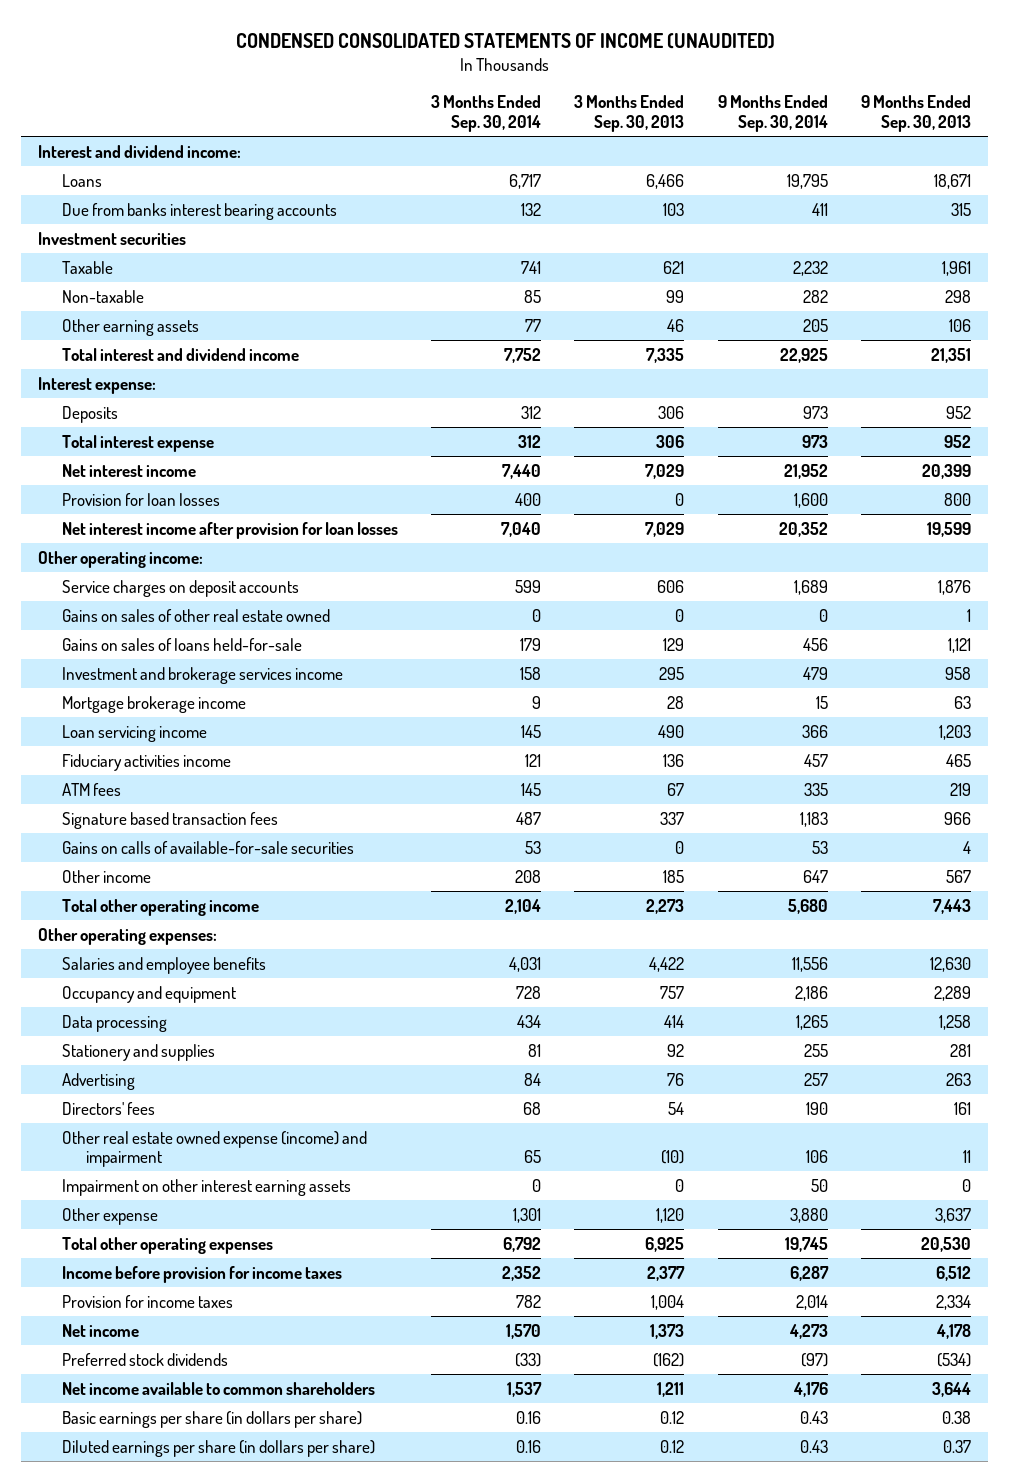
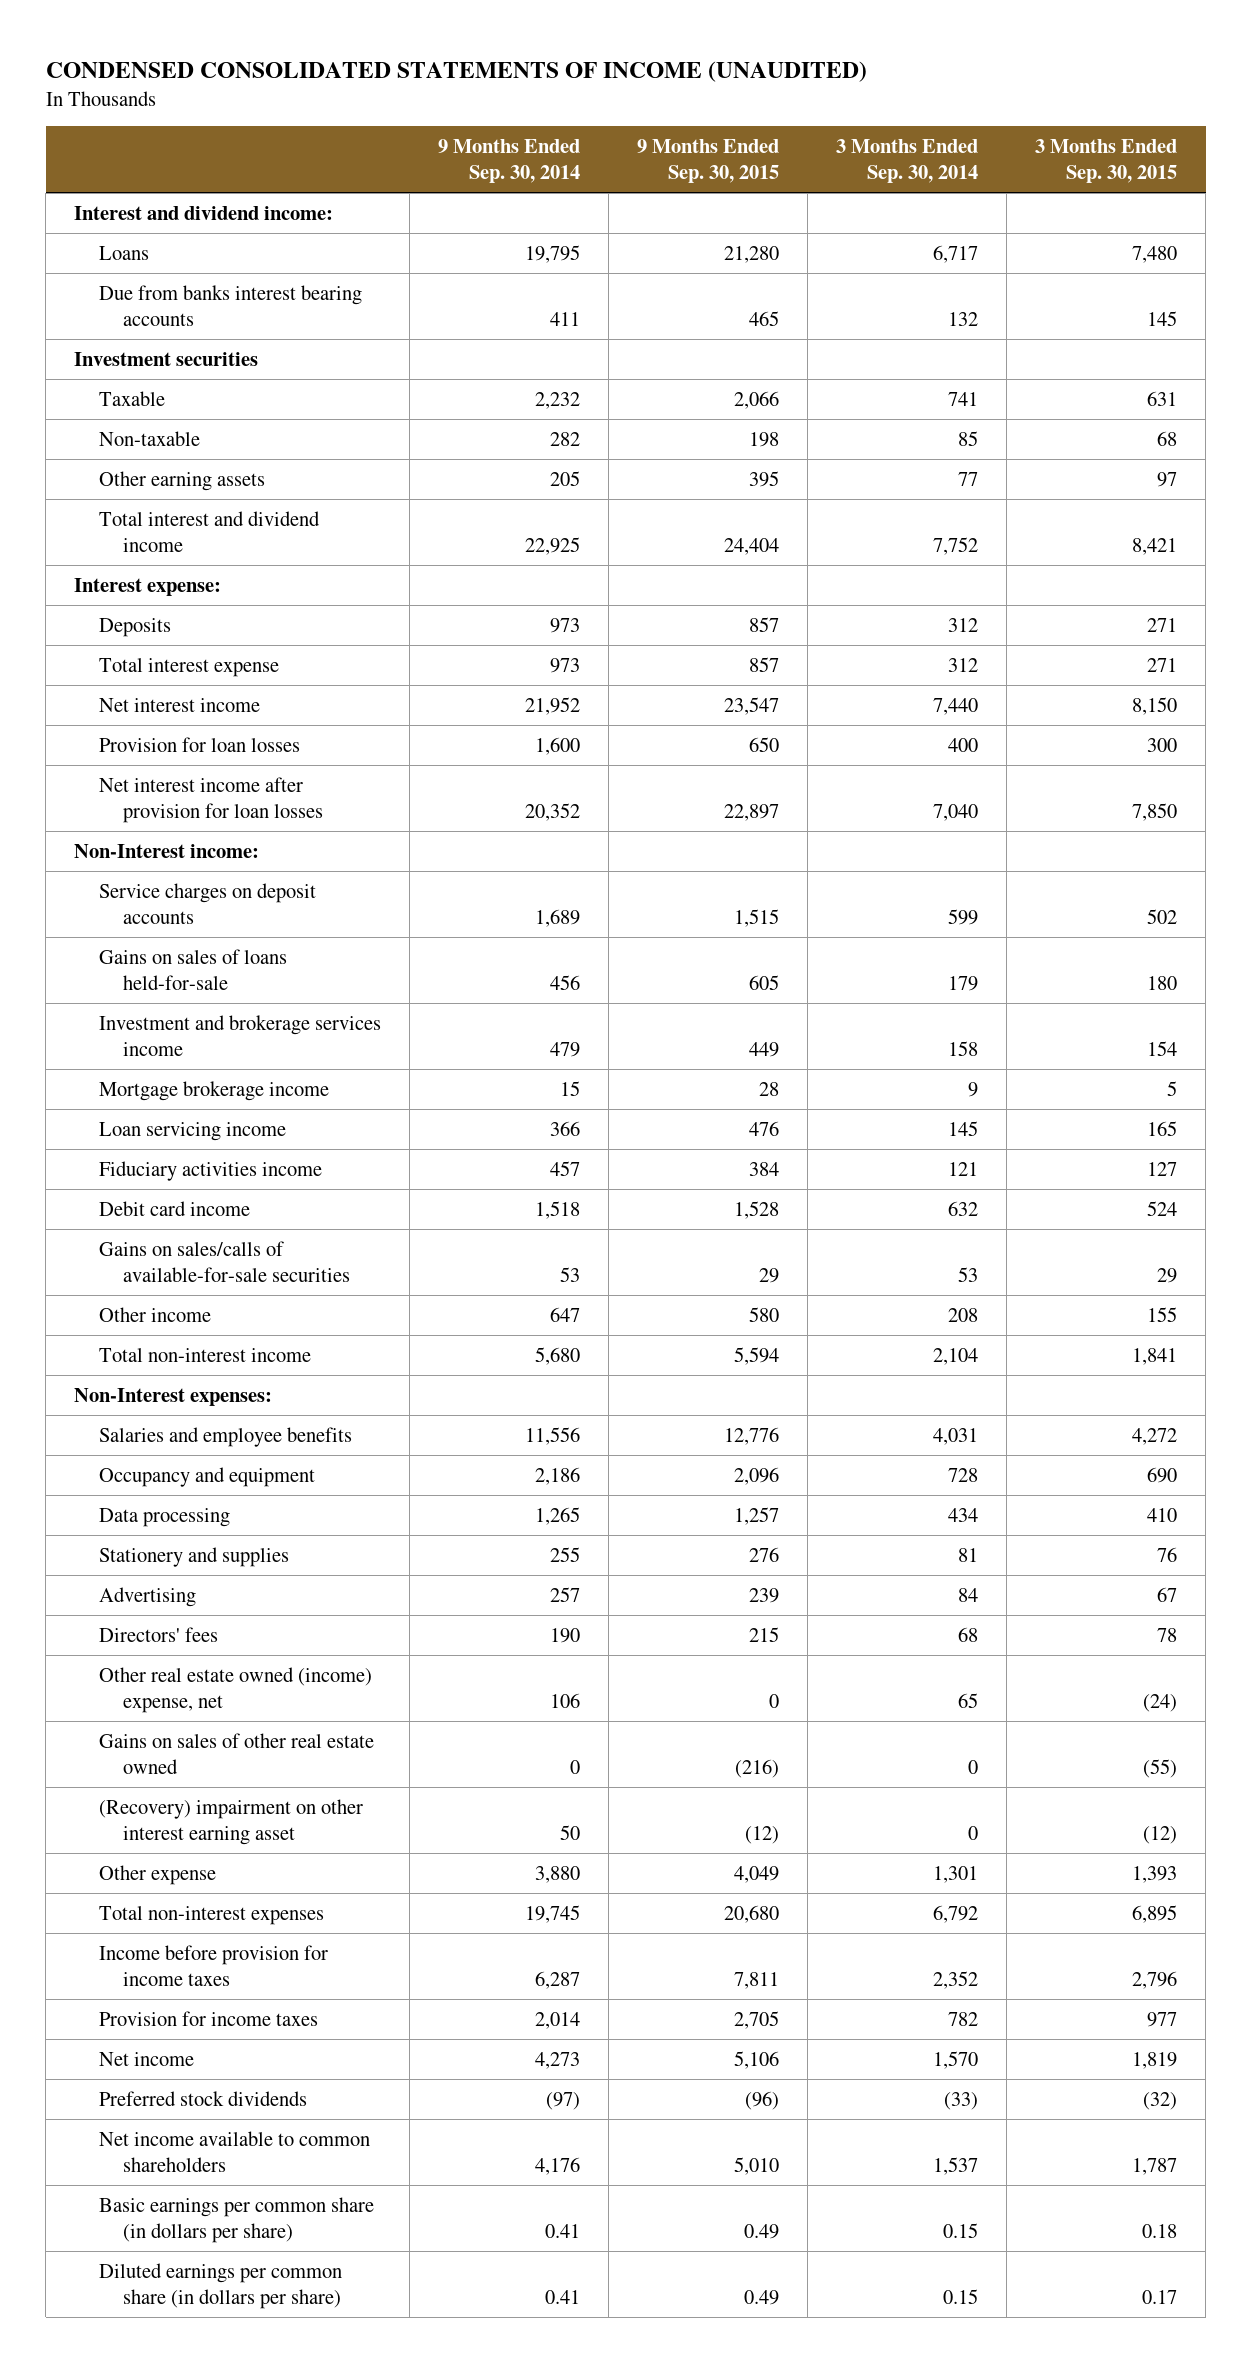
[574,95,685,132] 3 Months Ended Sep. 30, 2013 -> none
[861,95,972,132] 9 Months Ended Sep. 30, 2013 -> none
none -> [636,139,779,184] 9 Months Ended Sep. 30, 2015
none -> [1035,139,1178,184] 3 Months Ended Sep. 30, 2015
[37,550,203,568] Other operating income: -> [74,843,260,858] Non-Interest income:
[61,782,121,796] ATM fees -> none
[61,811,278,829] Signature based transaction fees -> none
none -> [98,1200,250,1216] Debit card income
[61,840,354,854] Gains on calls of available-for-sale securities -> [98,1240,351,1282] Gains on sales/calls of available-for-sale securities
[61,898,259,916] Total other operating income -> [98,1347,311,1362] Total non-interest income
[37,927,217,945] Other operating expenses: -> [74,1387,273,1406] Non-Interest expenses:
[61,1130,367,1168] Other real estate owned expense (income) and impairment -> [98,1666,372,1713] Other real estate owned (income) expense, net
[61,608,330,622] Gains on sales of other real estate owned -> [98,1732,374,1774] Gains on sales of other real estate owned
[61,1178,351,1196] Impairment on other interest earning assets -> [98,1798,363,1845] (Recovery) impairment on other interest earning asset
[61,1236,273,1254] Total other operating expenses -> [98,1905,324,1925] Total non-interest expenses
[61,1410,362,1428] Basic earnings per share (in dollars per share) -> [98,2196,374,2243] Basic earnings per common share (in dollars per share)
[516,1410,542,1424] 0.16 -> [943,2222,979,2238] 0.15
[799,1410,828,1424] 0.43 -> [544,2223,580,2238] 0.41
[61,1439,375,1457] Diluted earnings per share (in dollars per share) -> [98,2262,342,2309] Diluted earnings per common share (in dollars per share)
[516,1439,542,1453] 0.16 -> [943,2288,979,2304] 0.15
[799,1439,828,1453] 0.43 -> [544,2289,580,2304] 0.41

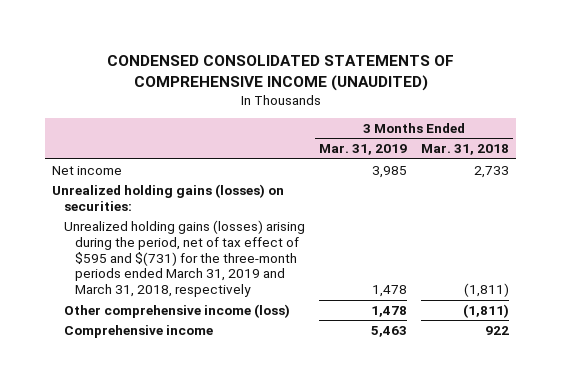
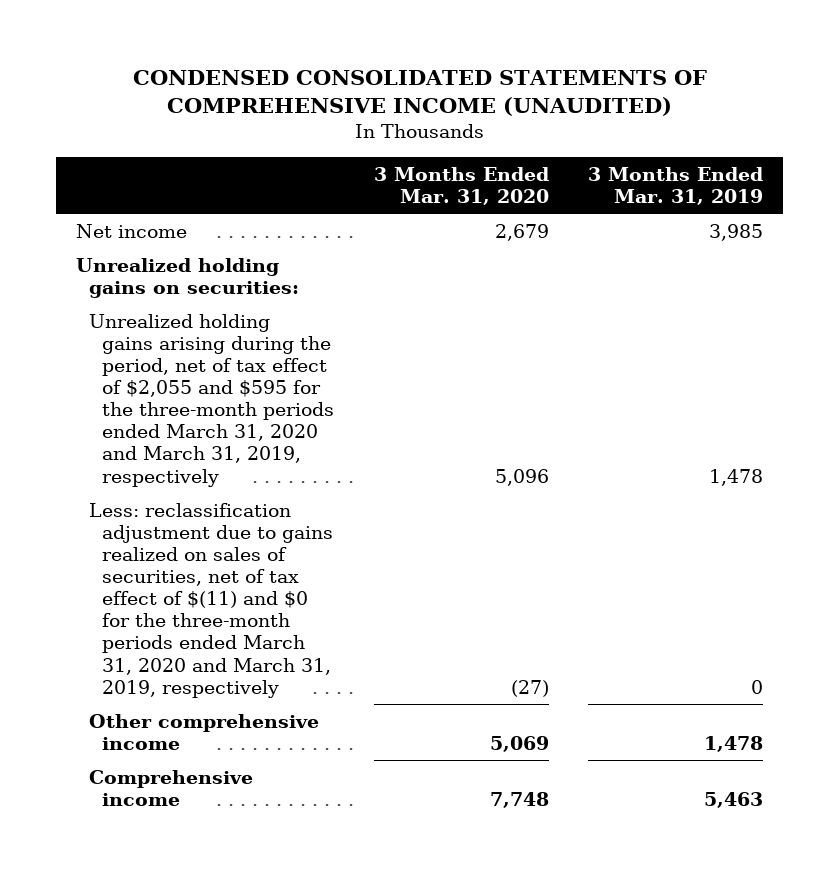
[421,144,510,156] Mar. 31, 2018 -> none
none -> [373,166,549,205] 3 Months Ended Mar. 31, 2020
[52,183,285,211] Unrealized holding gains (losses) on securities: -> [76,257,300,299] Unrealized holding gains on securities:
[63,219,305,298] Unrealized holding gains (losses) arising during the period, net of tax effect of $595 and $(731) for the three-month periods ended March 31, 2019 and March 31, 2018, respectively -> [89,313,335,487] Unrealized holding gains arising during the period, net of tax effect of $2,055 and $595 for the three-month periods ended March 31, 2020 and March 31, 2019, respectively
none -> [89,502,334,698] Less: reclassification adjustment due to gains realized on sales of securities, net of tax effect of $(11) and $0 for the three-month periods ended March 31, 2020 and March 31, 2019, respectively
[63,303,290,318] Other comprehensive income (loss) -> [89,713,320,751] Other comprehensive income

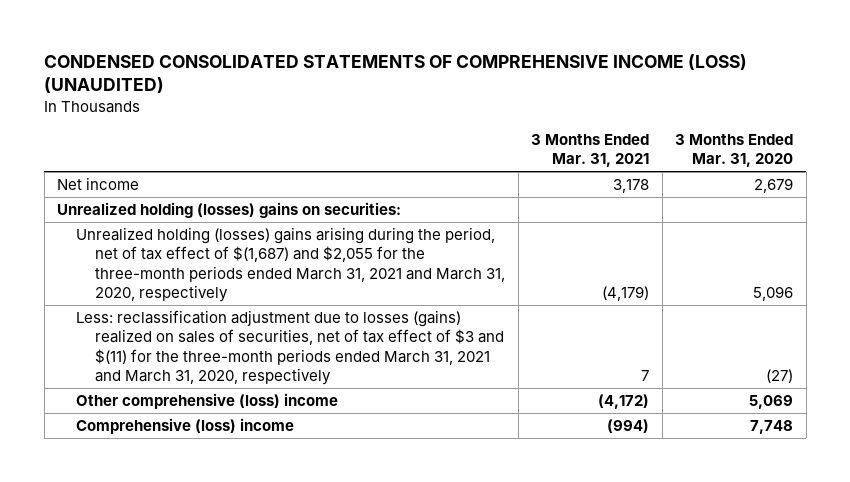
[132,69,707,117] CONDENSED CONSOLIDATED STATEMENTS OF COMPREHENSIVE INCOME (UNAUDITED) -> [44,53,748,94] CONDENSED CONSOLIDATED STATEMENTS OF COMPREHENSIVE INCOME (LOSS) (UNAUDITED)
[588,166,764,205] 3 Months Ended Mar. 31, 2019 -> none
none -> [531,133,650,168] 3 Months Ended Mar. 31, 2021
[76,257,300,299] Unrealized holding gains on securities: -> [57,202,402,219] Unrealized holding (losses) gains on securities:
[89,313,335,487] Unrealized holding gains arising during the period, net of tax effect of $2,055 and $595 for the three-month periods ended March 31, 2020 and March 31, 2019, respectively -> [76,227,506,303] Unrealized holding (losses) gains arising during the period, net of tax effect of $(1,687) and $2,055 for the three-month periods ended March 31, 2021 and March 31, 2020, respectively
[89,502,334,698] Less: reclassification adjustment due to gains realized on sales of securities, net of tax effect of $(11) and $0 for the three-month periods ended March 31, 2020 and March 31, 2019, respectively -> [76,310,505,386] Less: reclassification adjustment due to losses (gains) realized on sales of securities, net of tax effect of $3 and $(11) for the three-month periods ended March 31, 2021 and March 31, 2020, respectively
[89,713,320,751] Other comprehensive income -> [76,393,339,410] Other comprehensive (loss) income
[89,769,254,807] Comprehensive income -> [76,418,295,435] Comprehensive (loss) income

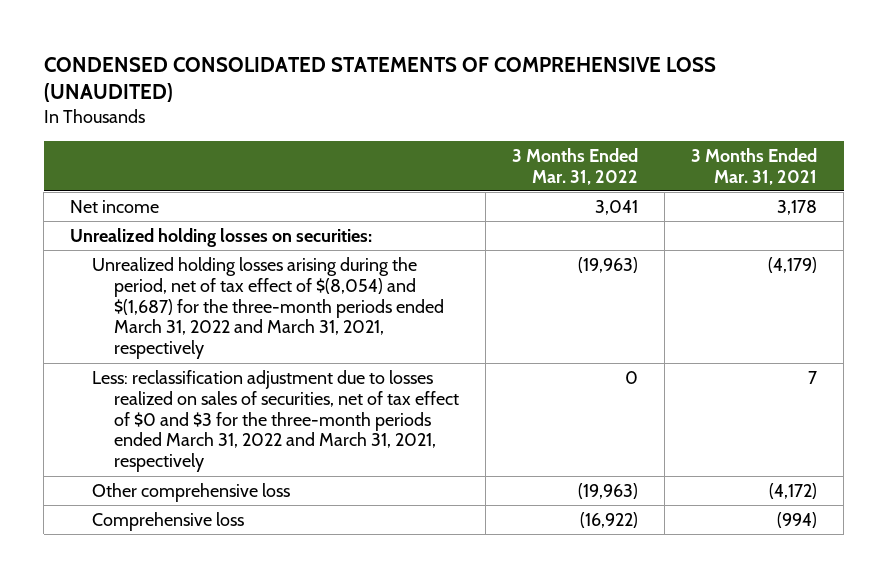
[44,53,748,94] CONDENSED CONSOLIDATED STATEMENTS OF COMPREHENSIVE INCOME (LOSS) (UNAUDITED) -> [43,56,716,103] CONDENSED CONSOLIDATED STATEMENTS OF COMPREHENSIVE LOSS (UNAUDITED)
[675,133,794,168] 3 Months Ended Mar. 31, 2020 -> none
none -> [512,147,639,185] 3 Months Ended Mar. 31, 2022
[57,202,402,219] Unrealized holding (losses) gains on securities: -> [70,227,373,247] Unrealized holding losses on securities:
[76,227,506,303] Unrealized holding (losses) gains arising during the period, net of tax effect of $(1,687) and $2,055 for the three-month periods ended March 31, 2021 and March 31, 2020, respectively -> [92,256,445,360] Unrealized holding losses arising during the period, net of tax effect of $(8,054) and $(1,687) for the three-month periods ended March 31, 2022 and March 31, 2021, respectively
[76,310,505,386] Less: reclassification adjustment due to losses (gains) realized on sales of securities, net of tax effect of $3 and $(11) for the three-month periods ended March 31, 2021 and March 31, 2020, respectively -> [92,369,460,473] Less: reclassification adjustment due to losses realized on sales of securities, net of tax effect of $0 and $3 for the three-month periods ended March 31, 2022 and March 31, 2021, respectively
[76,393,339,410] Other comprehensive (loss) income -> [92,482,291,502] Other comprehensive loss
[76,418,295,435] Comprehensive (loss) income -> [92,511,245,531] Comprehensive loss

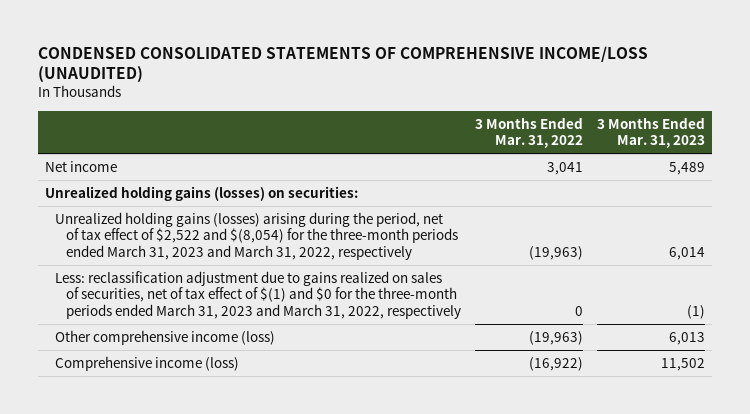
[43,56,716,103] CONDENSED CONSOLIDATED STATEMENTS OF COMPREHENSIVE LOSS (UNAUDITED) -> [37,45,648,84] CONDENSED CONSOLIDATED STATEMENTS OF COMPREHENSIVE INCOME/LOSS (UNAUDITED)
[691,147,818,185] 3 Months Ended Mar. 31, 2021 -> none
none -> [596,116,705,149] 3 Months Ended Mar. 31, 2023
[70,227,373,247] Unrealized holding losses on securities: -> [44,185,358,201] Unrealized holding gains (losses) on securities:
[92,256,445,360] Unrealized holding losses arising during the period, net of tax effect of $(8,054) and $(1,687) for the three-month periods ended March 31, 2022 and March 31, 2021, respectively -> [55,211,459,261] Unrealized holding gains (losses) arising during the period, net of tax effect of $2,522 and $(8,054) for the three-month periods ended March 31, 2023 and March 31, 2022, respectively
[92,369,460,473] Less: reclassification adjustment due to losses realized on sales of securities, net of tax effect of $0 and $3 for the three-month periods ended March 31, 2022 and March 31, 2021, respectively -> [55,270,462,320] Less: reclassification adjustment due to gains realized on sales of securities, net of tax effect of $(1) and $0 for the three-month periods ended March 31, 2023 and March 31, 2022, respectively
[92,482,291,502] Other comprehensive loss -> [55,329,276,345] Other comprehensive income (loss)
[92,511,245,531] Comprehensive loss -> [55,355,240,371] Comprehensive income (loss)

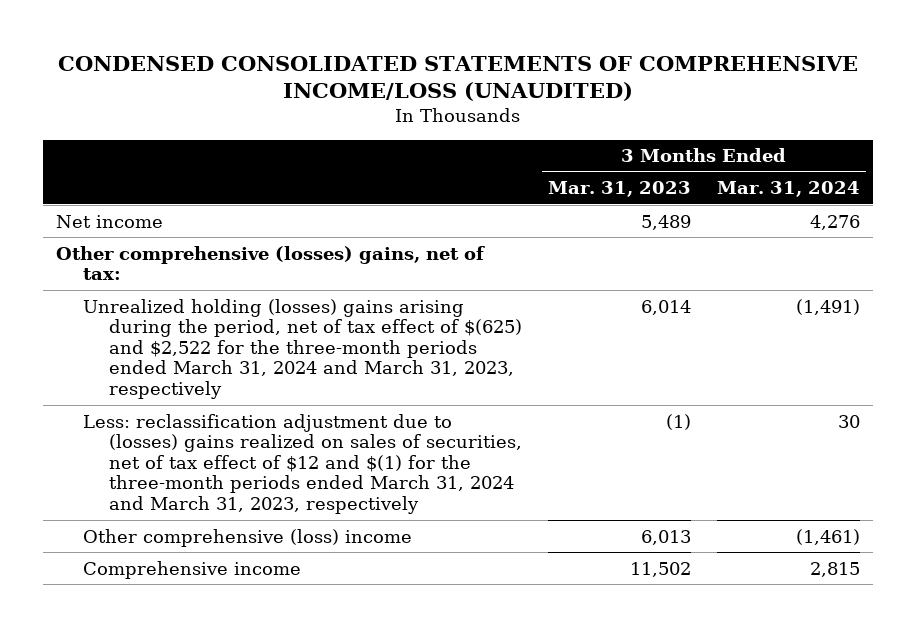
[475,116,584,149] 3 Months Ended Mar. 31, 2022 -> none
none -> [716,181,860,198] Mar. 31, 2024
[44,185,358,201] Unrealized holding gains (losses) on securities: -> none
none -> [56,245,486,281] Other comprehensive (losses) gains, net of tax:
[55,211,459,261] Unrealized holding gains (losses) arising during the period, net of tax effect of $2,522 and $(8,054) for the three-month periods ended March 31, 2023 and March 31, 2022, respectively -> [82,298,523,399] Unrealized holding (losses) gains arising during the period, net of tax effect of $(625) and $2,522 for the three-month periods ended March 31, 2024 and March 31, 2023, respectively
[55,270,462,320] Less: reclassification adjustment due to gains realized on sales of securities, net of tax effect of $(1) and $0 for the three-month periods ended March 31, 2023 and March 31, 2022, respectively -> [82,413,523,514] Less: reclassification adjustment due to (losses) gains realized on sales of securities, net of tax effect of $12 and $(1) for the three-month periods ended March 31, 2024 and March 31, 2023, respectively
[55,329,276,345] Other comprehensive income (loss) -> [82,528,412,547] Other comprehensive (loss) income
[55,355,240,371] Comprehensive income (loss) -> [82,560,301,579] Comprehensive income

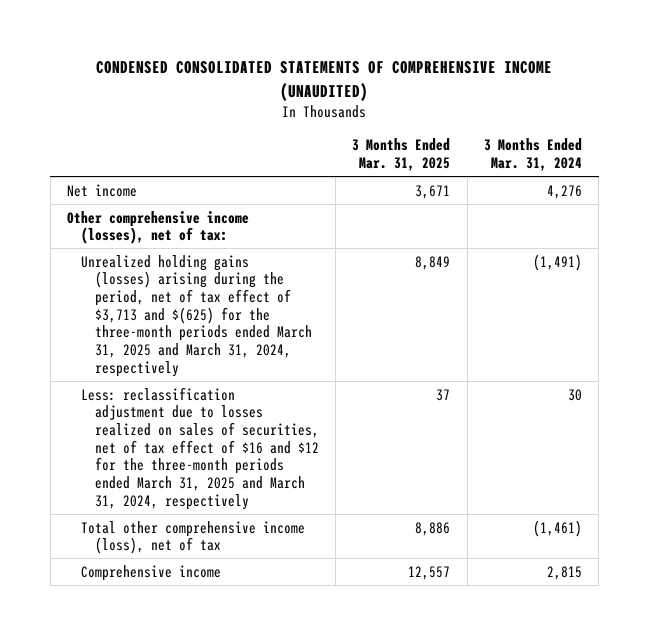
[58,55,859,102] CONDENSED CONSOLIDATED STATEMENTS OF COMPREHENSIVE INCOME/LOSS (UNAUDITED) -> [96,61,553,101] CONDENSED CONSOLIDATED STATEMENTS OF COMPREHENSIVE INCOME (UNAUDITED)
[548,181,692,198] Mar. 31, 2023 -> none
none -> [352,138,451,172] 3 Months Ended Mar. 31, 2025
[56,245,486,281] Other comprehensive (losses) gains, net of tax: -> [66,210,249,245] Other comprehensive income (losses), net of tax:
[82,298,523,399] Unrealized holding (losses) gains arising during the period, net of tax effect of $(625) and $2,522 for the three-month periods ended March 31, 2024 and March 31, 2023, respectively -> [80,254,312,377] Unrealized holding gains (losses) arising during the period, net of tax effect of $3,713 and $(625) for the three-month periods ended March 31, 2025 and March 31, 2024, respectively
[82,413,523,514] Less: reclassification adjustment due to (losses) gains realized on sales of securities, net of tax effect of $12 and $(1) for the three-month periods ended March 31, 2024 and March 31, 2023, respectively -> [80,386,319,510] Less: reclassification adjustment due to losses realized on sales of securities, net of tax effect of $16 and $12 for the three-month periods ended March 31, 2025 and March 31, 2024, respectively
[82,528,412,547] Other comprehensive (loss) income -> [80,520,305,555] Total other comprehensive income (loss), net of tax

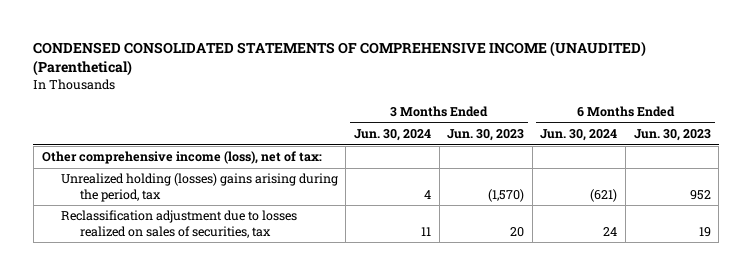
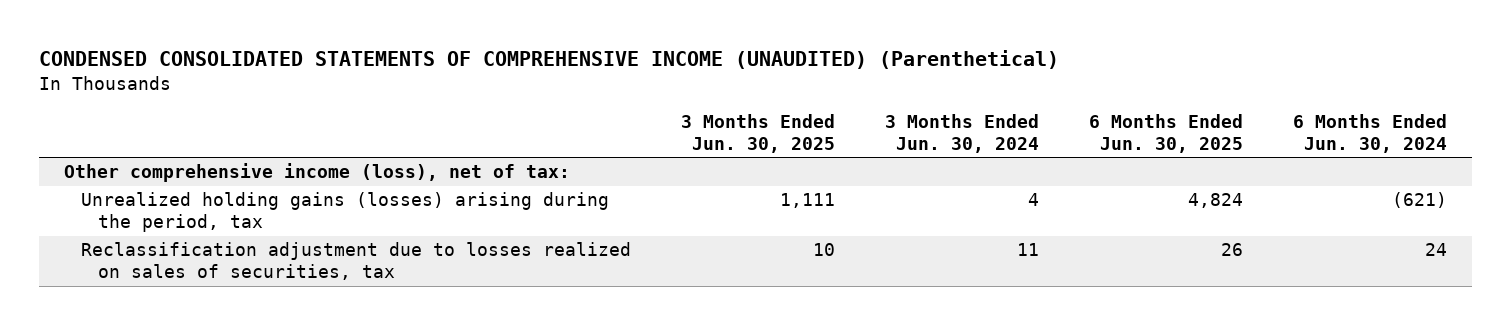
[447,129,525,142] Jun. 30, 2023 -> none
[633,129,711,142] Jun. 30, 2023 -> none
none -> [681,114,836,153] 3 Months Ended Jun. 30, 2025
none -> [1089,114,1244,153] 6 Months Ended Jun. 30, 2025
[60,173,338,202] Unrealized holding (losses) gains arising during the period, tax -> [81,192,610,233] Unrealized holding gains (losses) arising during the period, tax

